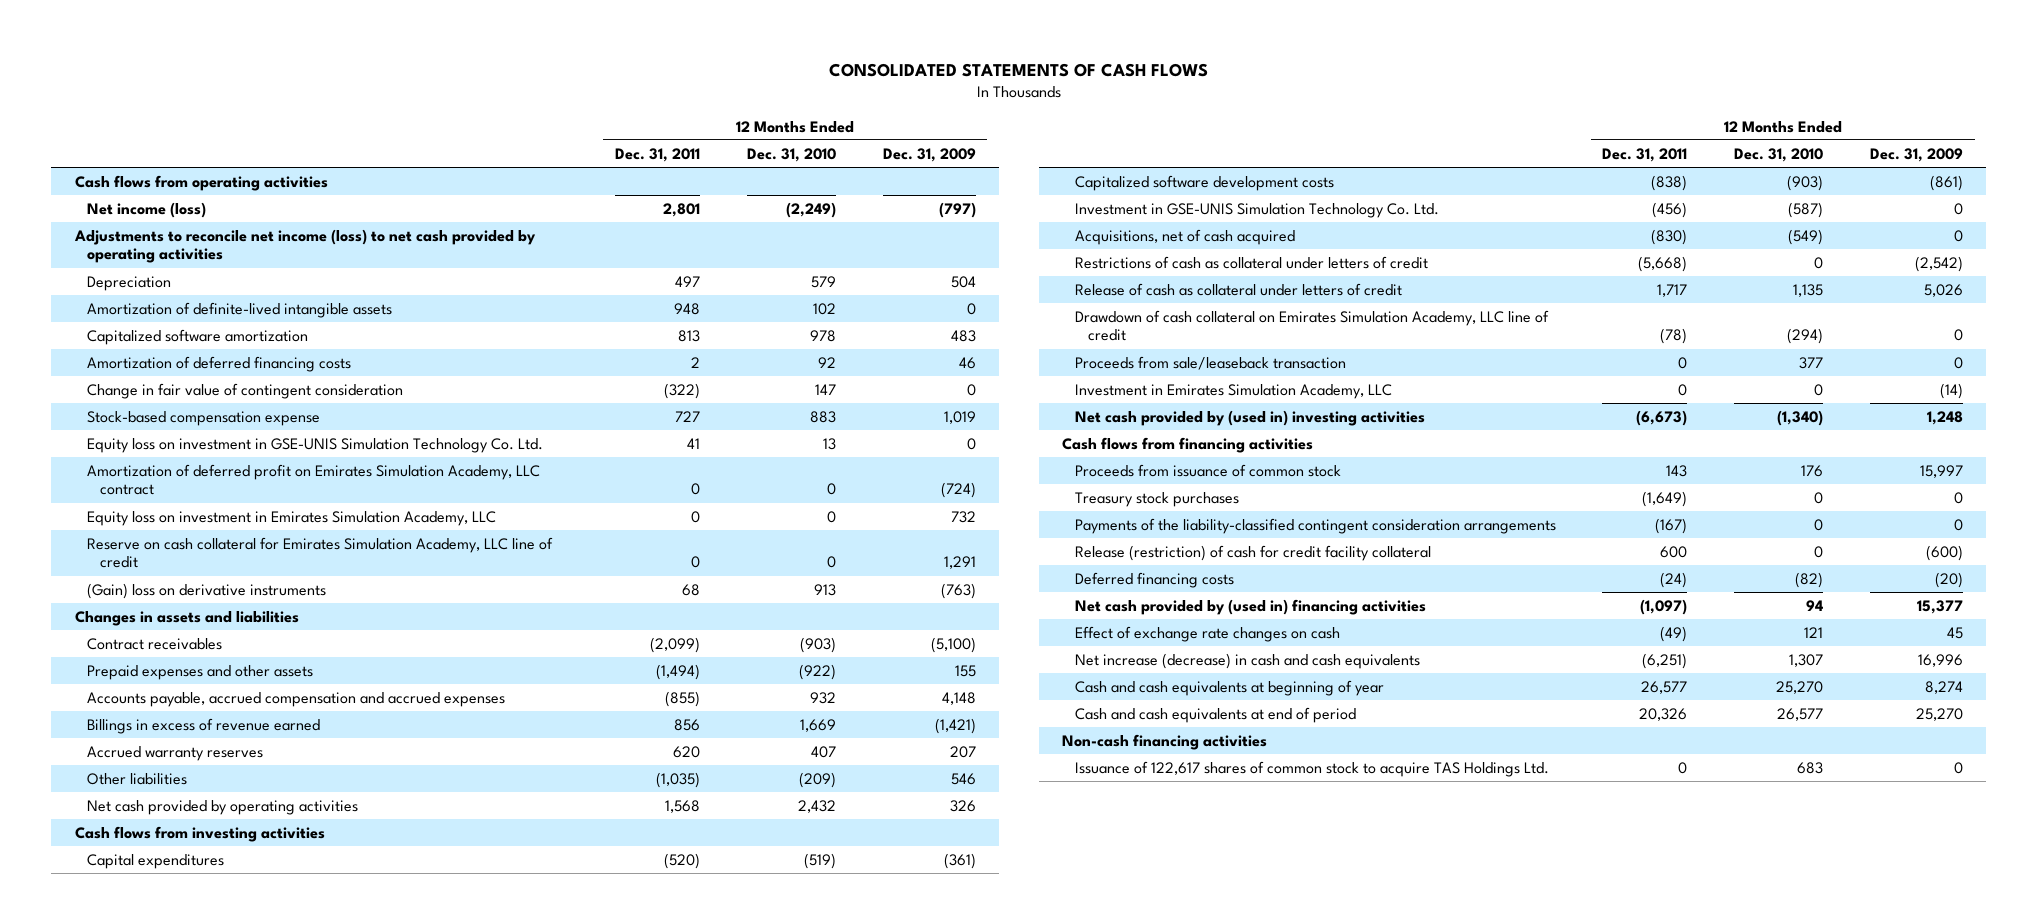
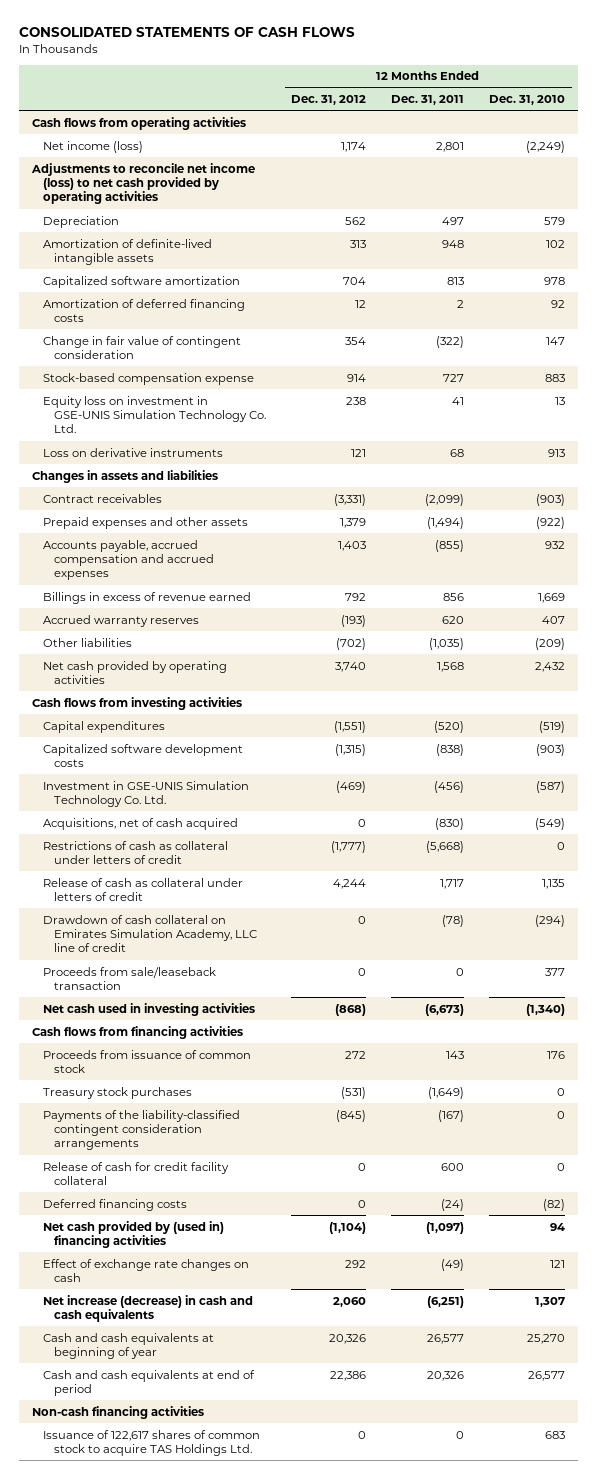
[882,147,976,162] Dec. 31, 2009 -> none
none -> [291,94,367,105] Dec. 31, 2012
[87,463,541,496] Amortization of deferred profit on Emirates Simulation Academy, LLC contract -> none
[87,510,497,526] Equity loss on investment in Emirates Simulation Academy, LLC -> none
[87,536,554,569] Reserve on cash collateral for Emirates Simulation Academy, LLC line of credit -> none
[87,582,327,599] (Gain) loss on derivative instruments -> [42,447,223,457] Loss on derivative instruments
[1074,383,1392,399] Investment in Emirates Simulation Academy, LLC -> none
[1074,409,1425,426] Net cash provided by (used in) investing activities -> [42,1002,255,1016] Net cash used in investing activities
[1074,544,1431,561] Release (restriction) of cash for credit facility collateral -> [42,1161,229,1185] Release of cash for credit facility collateral

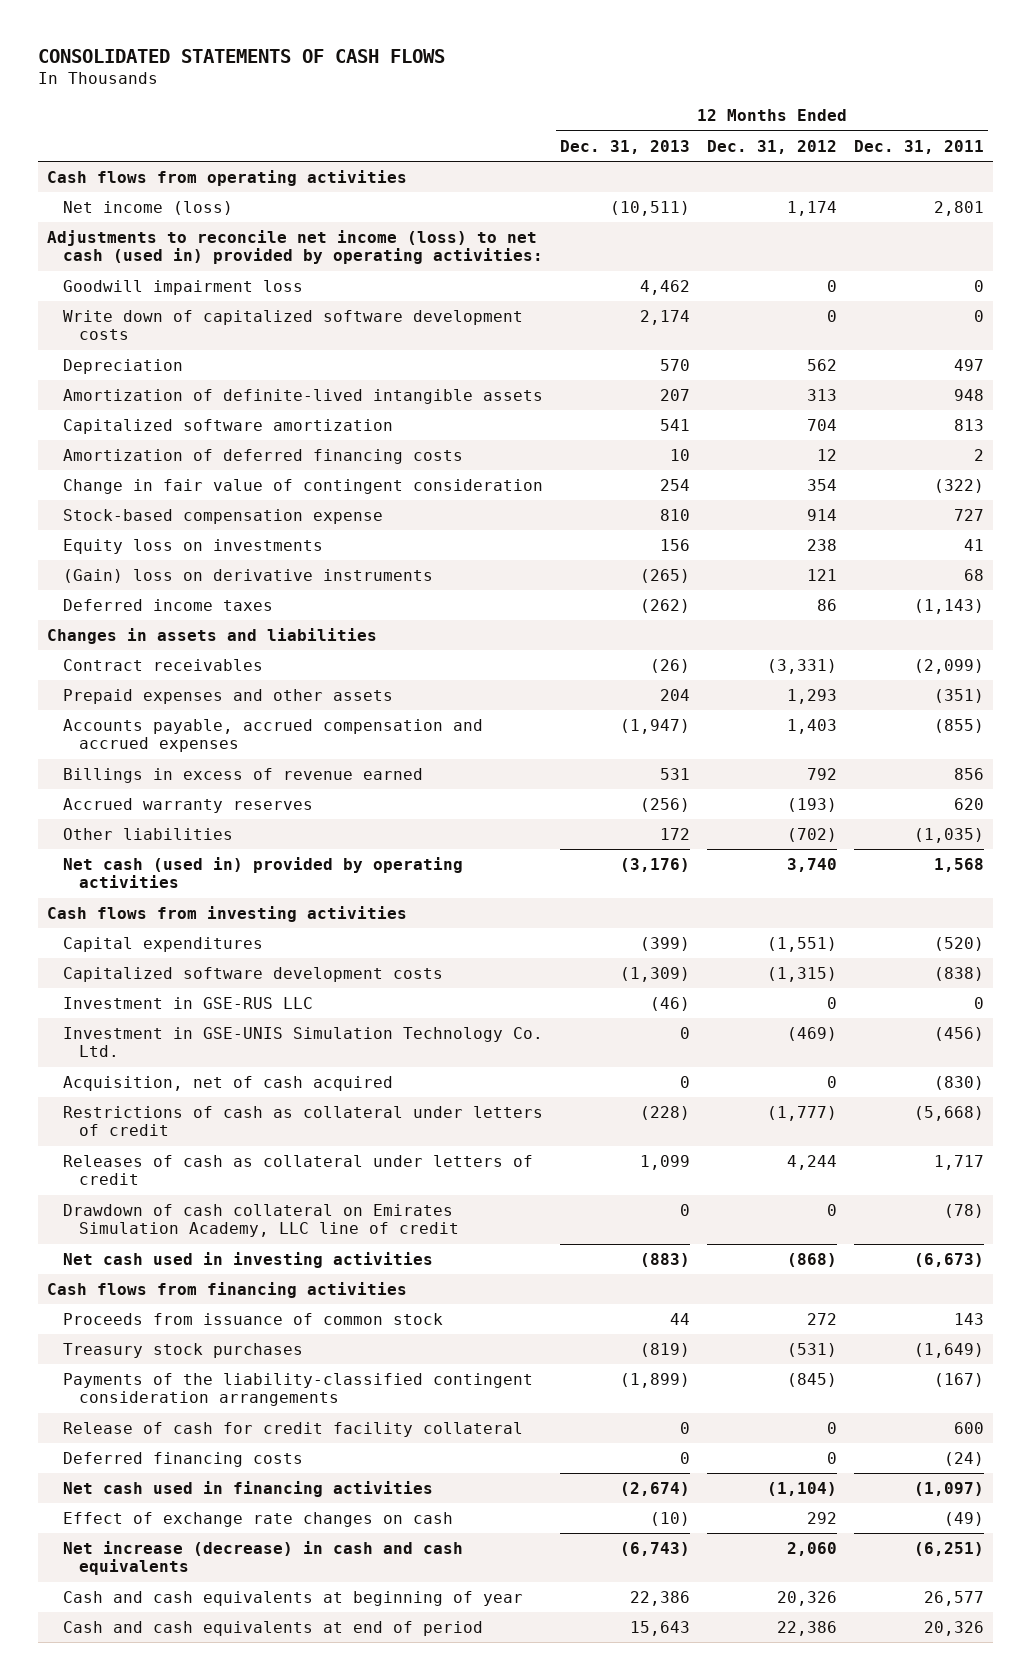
[489,94,566,105] Dec. 31, 2010 -> none
none -> [560,139,691,154] Dec. 31, 2013
[30,162,255,205] Adjustments to reconcile net income (loss) to net cash provided by operating activities -> [46,230,543,265] Adjustments to reconcile net income (loss) to net cash (used in) provided by operating activities:
none -> [62,280,303,296] Goodwill impairment loss
none -> [62,310,523,341] Write down of capitalized software development costs
[42,395,267,434] Equity loss on investment in GSE-UNIS Simulation Technology Co. Ltd. -> [62,539,323,555] Equity loss on investments
[42,447,223,457] Loss on derivative instruments -> [62,569,433,584] (Gain) loss on derivative instruments
none -> [62,599,273,612] Deferred income taxes
[340,517,367,528] 1,379 -> [787,689,838,705] 1,293
[427,516,465,529] (1,494) -> [934,689,985,704] (351)
[42,660,227,684] Net cash provided by operating activities -> [62,857,463,889] Net cash (used in) provided by operating activities
none -> [62,997,313,1010] Investment in GSE-RUS LLC
[42,817,238,830] Acquisitions, net of cash acquired -> [62,1076,393,1092] Acquisition, net of cash acquired
[42,877,243,901] Release of cash as collateral under letters of credit -> [62,1155,533,1186] Releases of cash as collateral under letters of credit
[42,966,216,990] Proceeds from sale/leaseback transaction -> none
[42,1220,224,1248] Net cash provided by (used in) financing activities -> [62,1481,433,1498] Net cash used in financing activities
[31,1405,204,1419] Non-cash financing activities -> none
[42,1429,260,1456] Issuance of 122,617 shares of common stock to acquire TAS Holdings Ltd. -> none

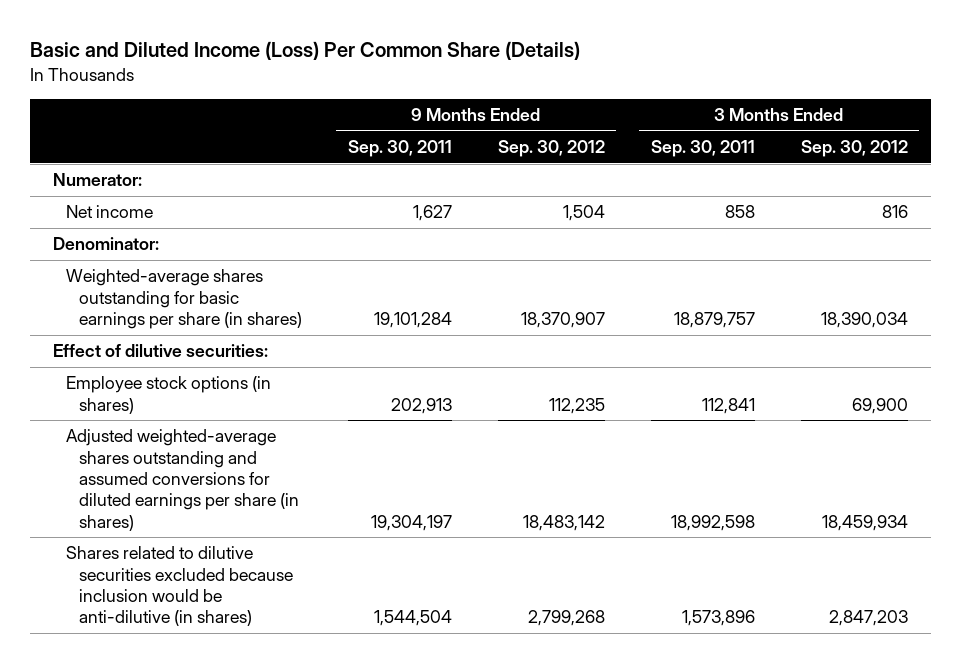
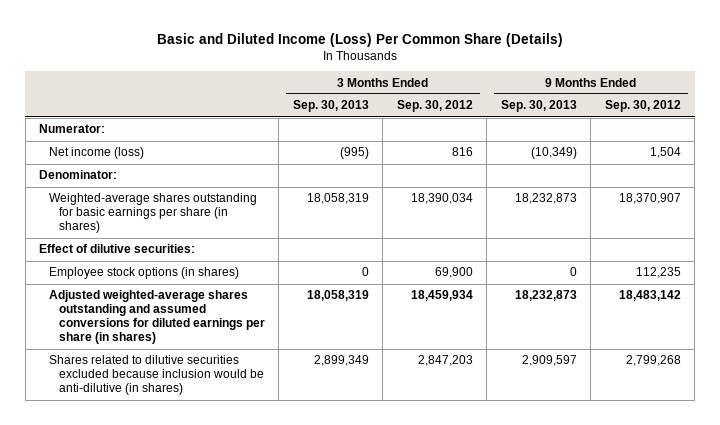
[347,140,452,158] Sep. 30, 2011 -> none
[650,140,755,158] Sep. 30, 2011 -> none
none -> [292,100,369,113] Sep. 30, 2013
none -> [500,100,577,113] Sep. 30, 2013
[65,205,153,219] Net income -> [49,147,145,160] Net income (loss)

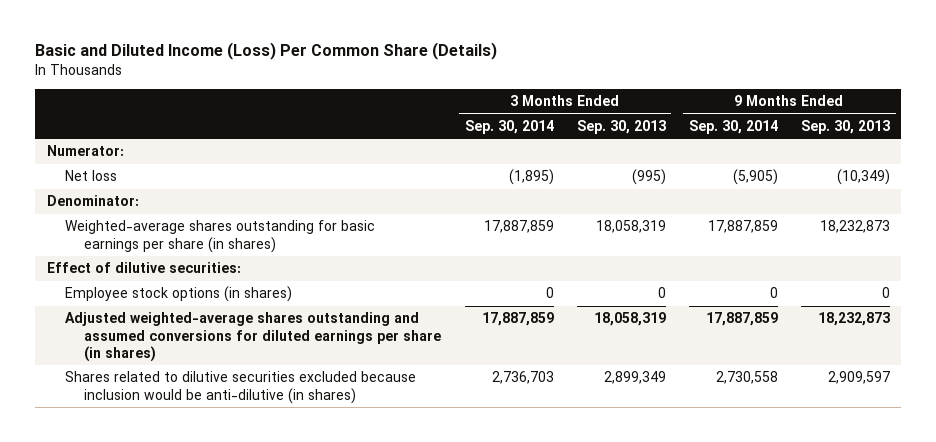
[396,100,473,113] Sep. 30, 2012 -> none
[604,100,681,113] Sep. 30, 2012 -> none
none -> [464,119,554,134] Sep. 30, 2014
none -> [688,119,778,134] Sep. 30, 2014
[49,147,145,160] Net income (loss) -> [65,170,118,182] Net loss

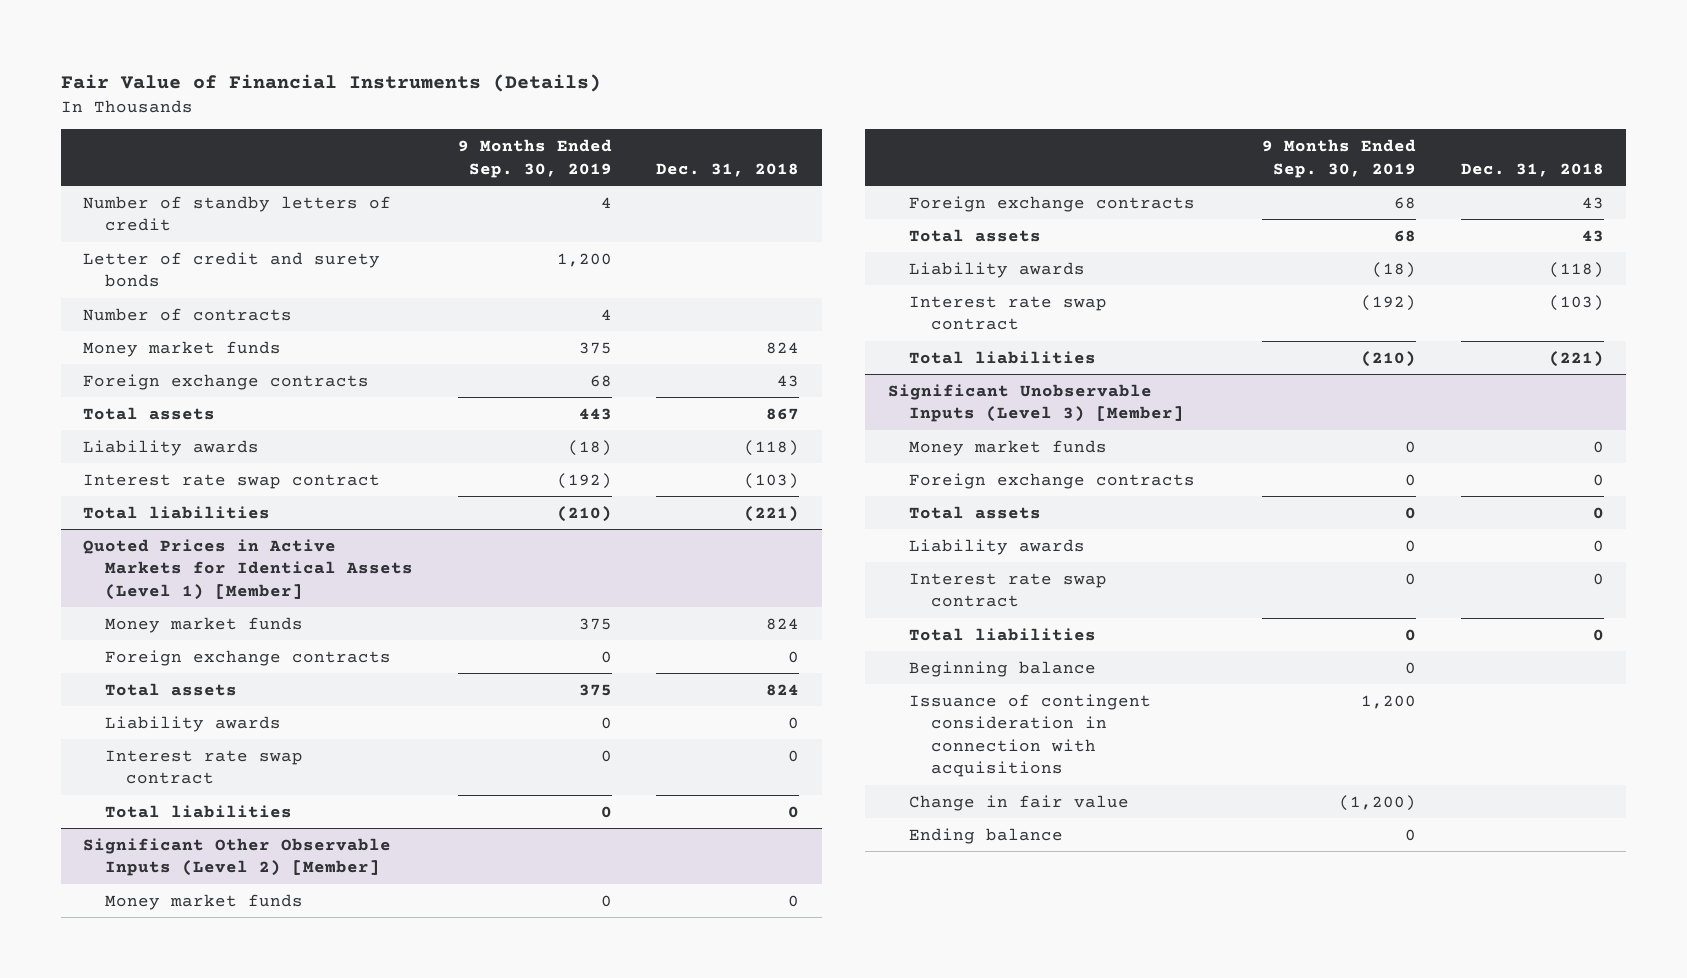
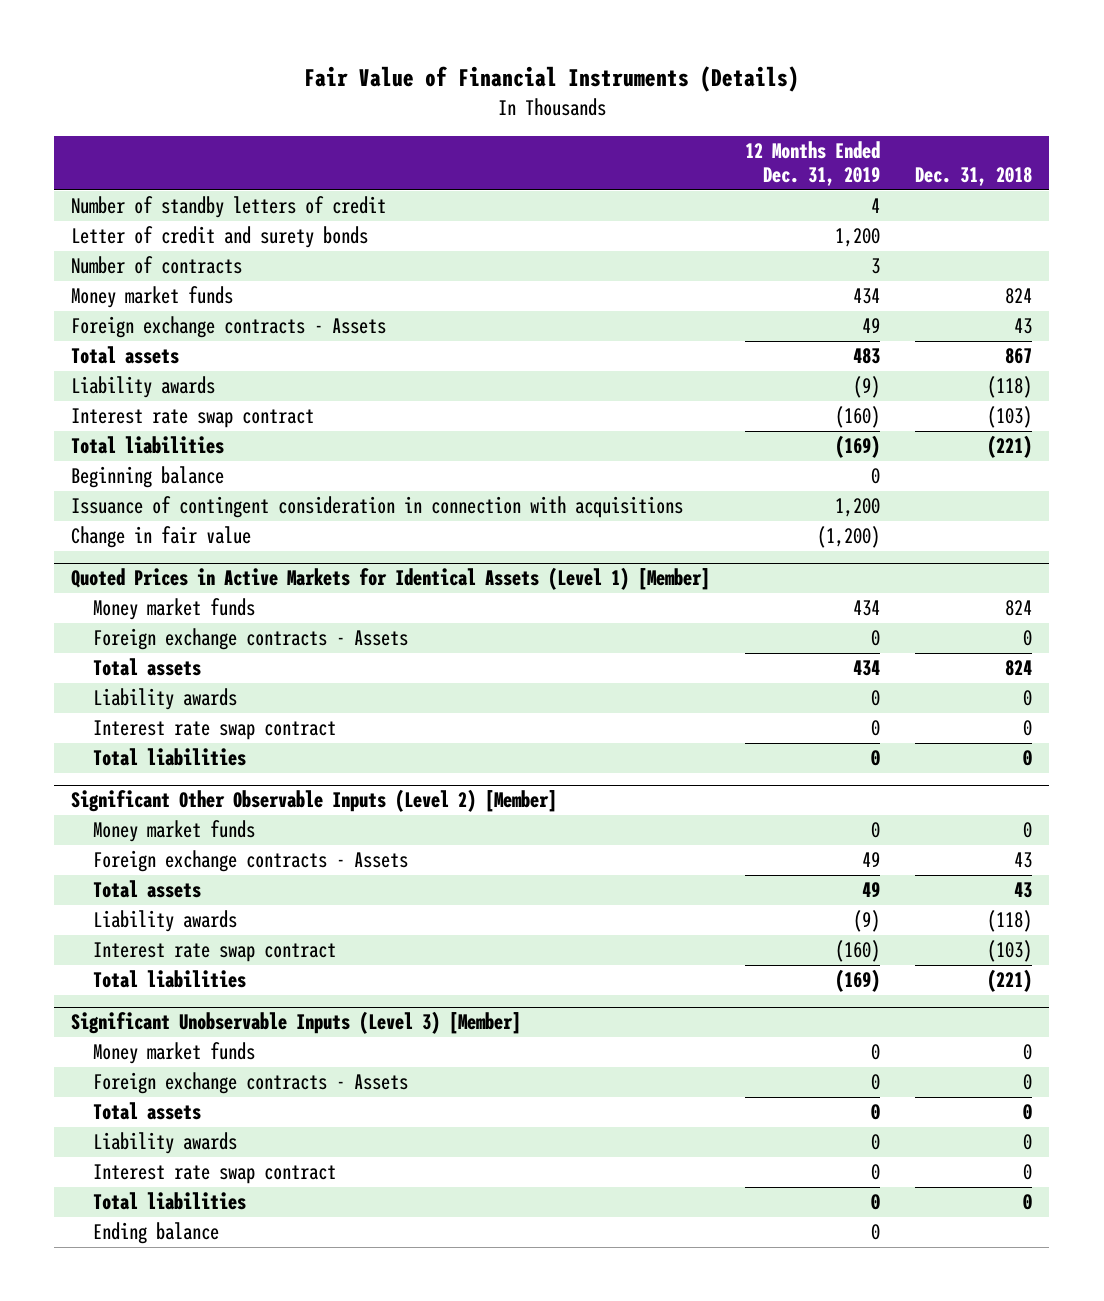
[457,139,612,178] 9 Months Ended Sep. 30, 2019 -> none
none -> [745,140,881,187] 12 Months Ended Dec. 31, 2019
[83,373,370,390] Foreign exchange contracts -> [71,316,387,339] Foreign exchange contracts - Assets
none -> [71,466,225,489] Beginning balance
none -> [71,496,684,519] Issuance of contingent consideration in connection with acquisitions
none -> [71,526,252,549] Change in fair value
[104,649,391,666] Foreign exchange contracts -> [93,628,409,651] Foreign exchange contracts - Assets
[909,195,1196,212] Foreign exchange contracts -> [93,850,409,873] Foreign exchange contracts - Assets
[909,472,1196,489] Foreign exchange contracts -> [93,1072,409,1095] Foreign exchange contracts - Assets
[909,660,1097,677] Beginning balance -> none
[909,693,1152,778] Issuance of contingent consideration in connection with acquisitions -> none
[909,794,1130,811] Change in fair value -> none

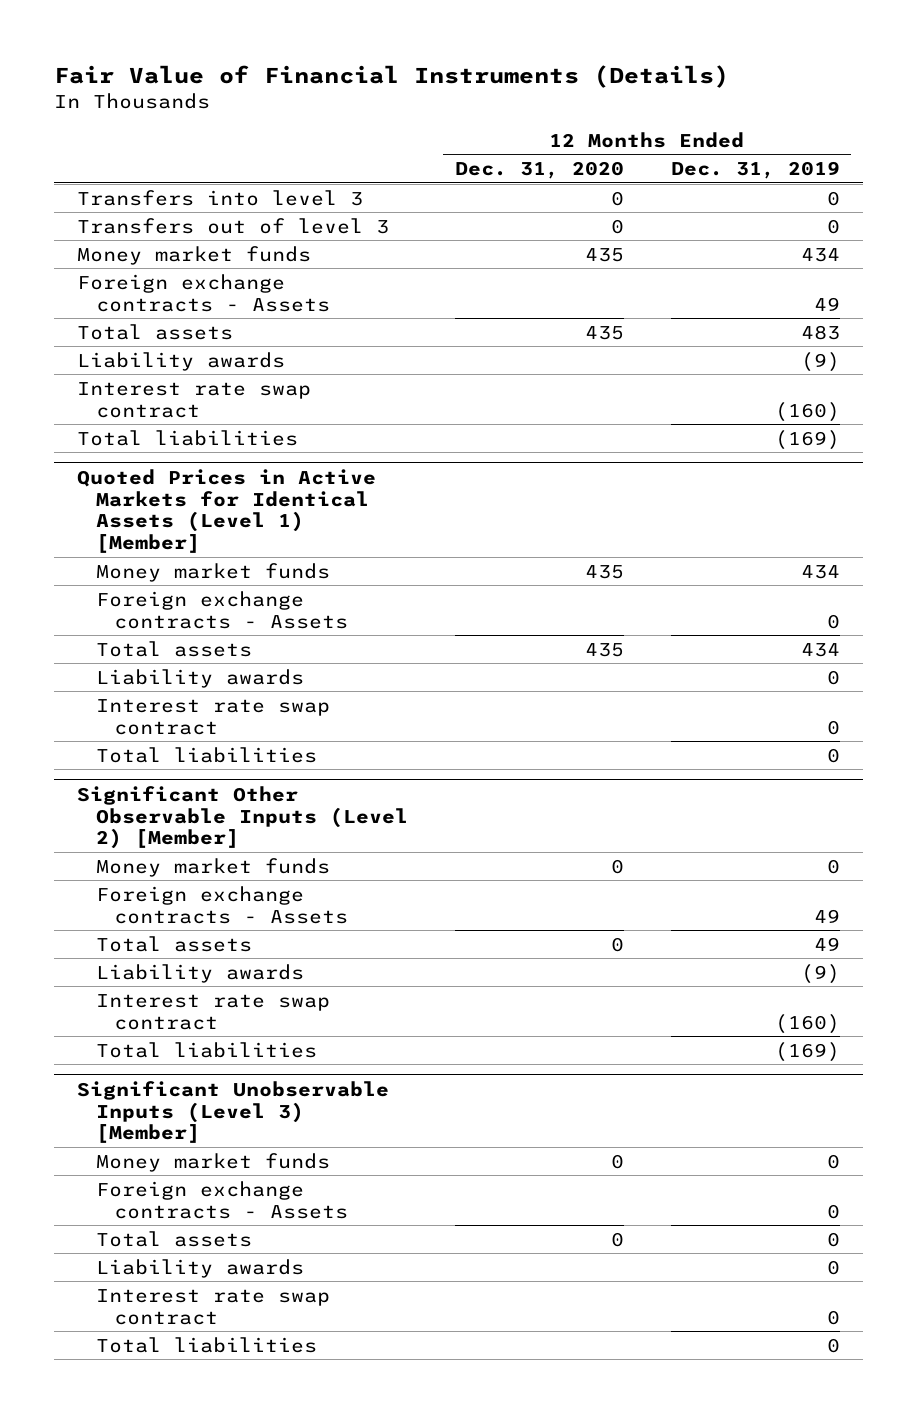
[915,167,1033,187] Dec. 31, 2018 -> none
none -> [454,161,624,180] Dec. 31, 2020
[71,196,387,219] Number of standby letters of credit -> none
[71,226,369,249] Letter of credit and surety bonds -> none
[71,256,243,275] Number of contracts -> none
none -> [77,189,364,206] Transfers into level 3
none -> [77,217,390,234] Transfers out of level 3
[71,466,225,489] Beginning balance -> none
[71,496,684,519] Issuance of contingent consideration in connection with acquisitions -> none
[71,526,252,549] Change in fair value -> none
[93,1222,220,1245] Ending balance -> none

